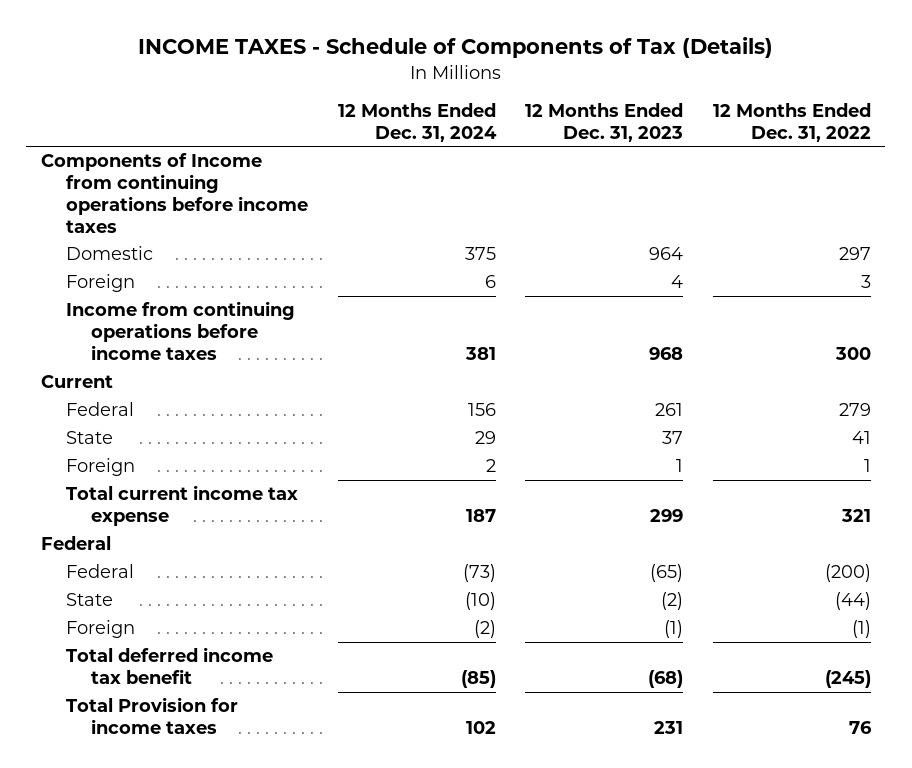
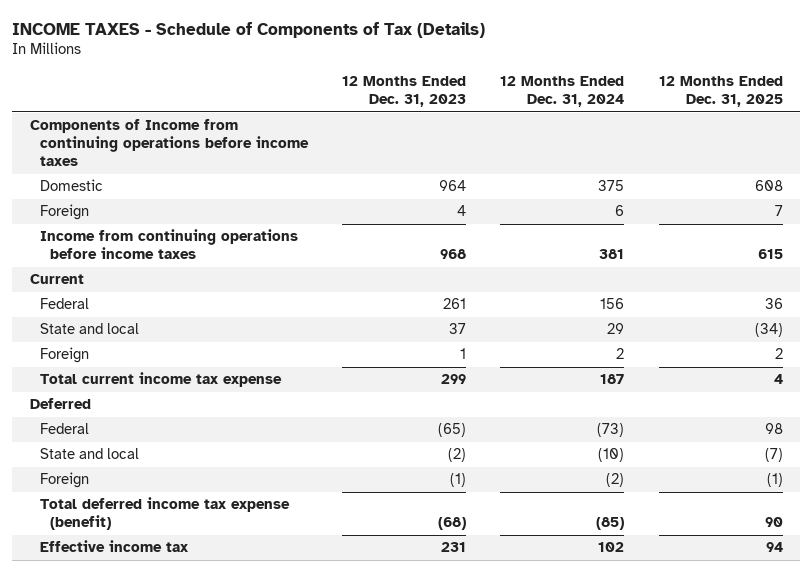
[712,103,871,142] 12 Months Ended Dec. 31, 2022 -> none
none -> [658,76,783,108] 12 Months Ended Dec. 31, 2025
[66,431,114,445] State -> [39,323,139,335] State and local
[41,536,112,551] Federal -> [29,398,91,410] Deferred
[66,593,114,607] State -> [39,448,139,460] State and local
[66,647,274,685] Total deferred income tax benefit -> [39,497,290,531] Total deferred income tax expense (benefit)
[66,697,239,735] Total Provision for income taxes -> [39,540,188,553] Effective income tax

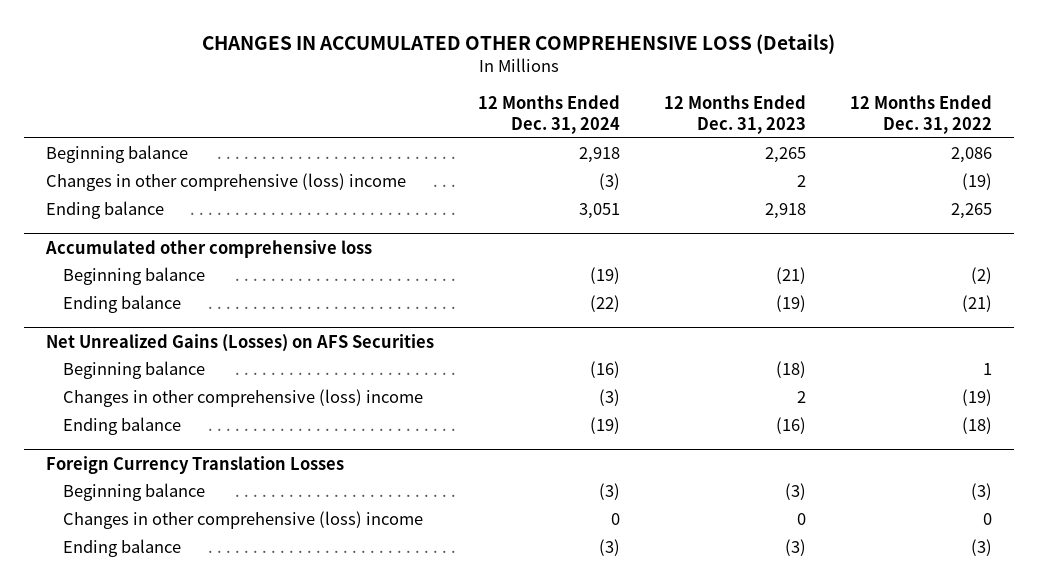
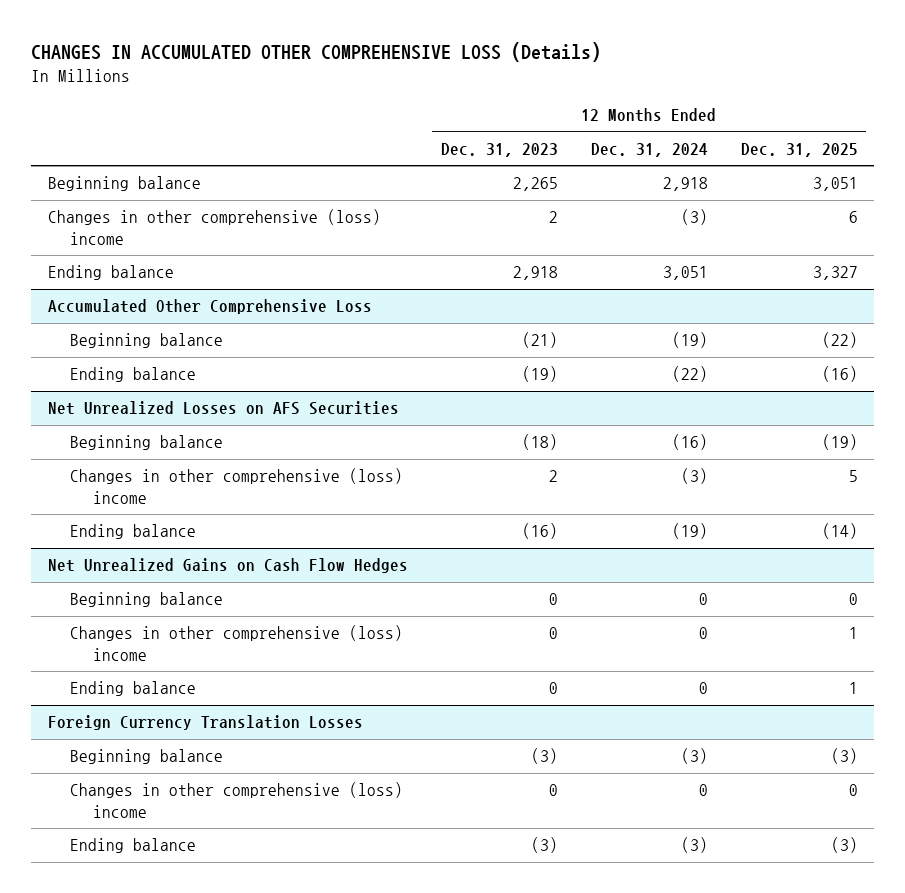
[850,94,993,134] 12 Months Ended Dec. 31, 2022 -> none
none -> [740,142,858,157] Dec. 31, 2025
[44,239,372,258] Accumulated other comprehensive loss -> [47,299,372,315] Accumulated Other Comprehensive Loss
[45,333,434,352] Net Unrealized Gains (Losses) on AFS Securities -> [47,401,399,416] Net Unrealized Losses on AFS Securities
none -> [47,558,408,574] Net Unrealized Gains on Cash Flow Hedges
none -> [70,592,224,608] Beginning balance
none -> [70,625,404,661] Changes in other comprehensive (loss) income
none -> [70,681,197,697] Ending balance

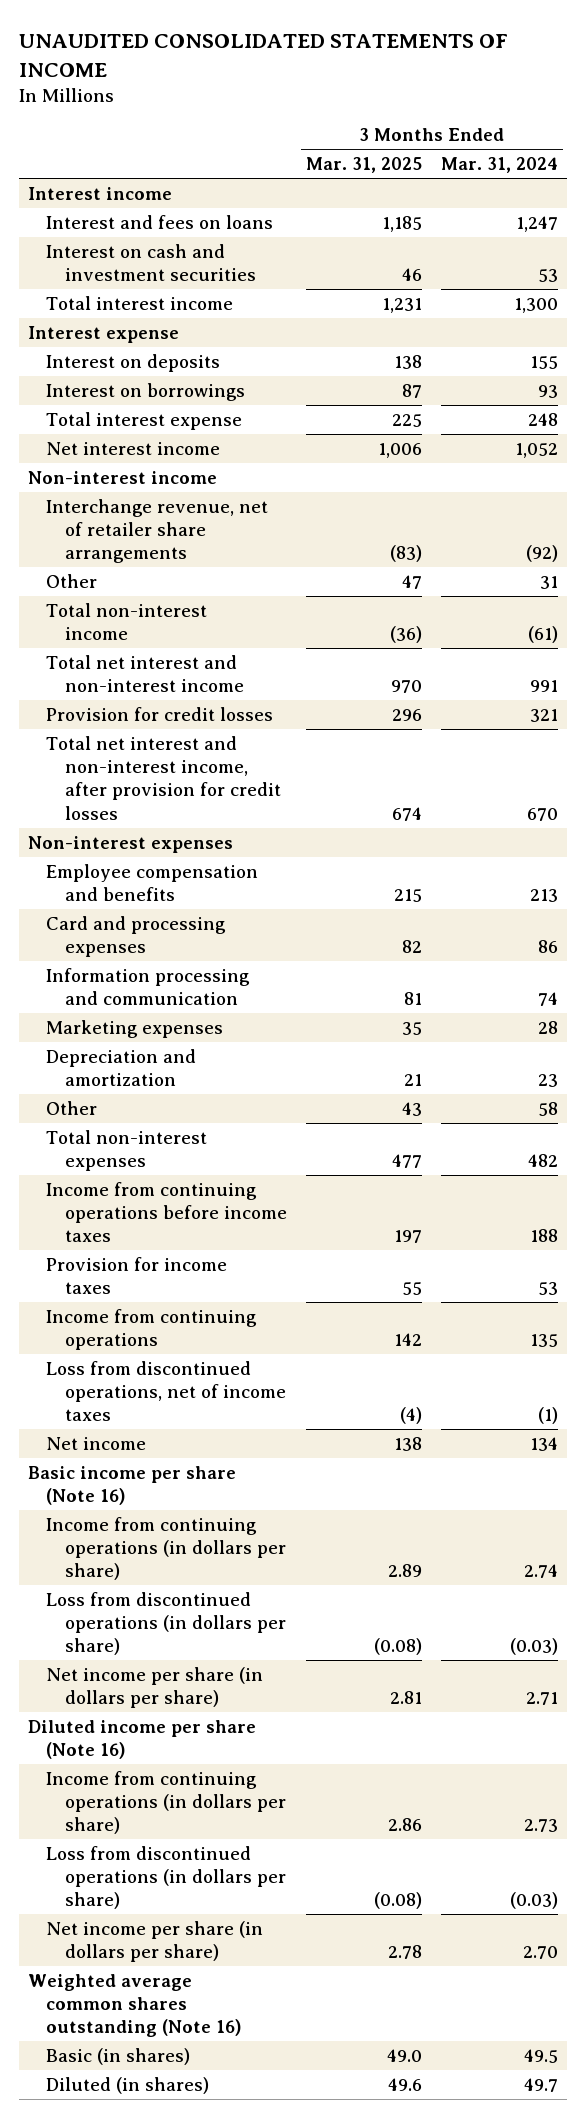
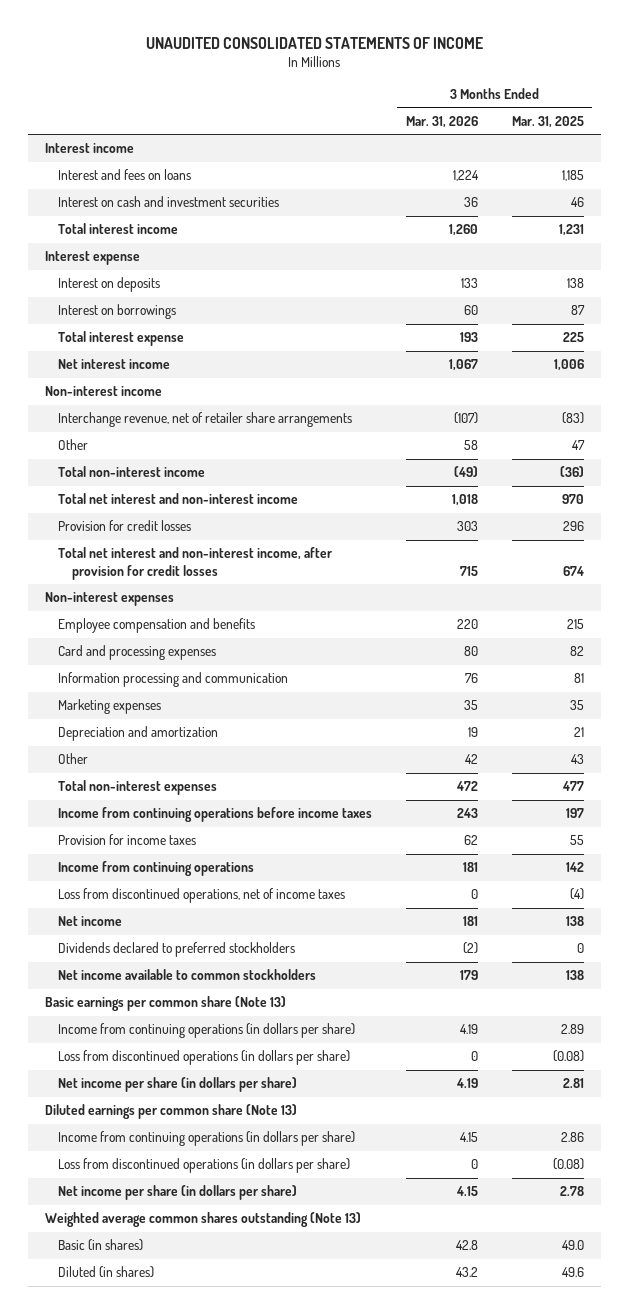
[440,157,558,174] Mar. 31, 2024 -> none
none -> [405,115,478,128] Mar. 31, 2026
none -> [58,942,296,958] Dividends declared to preferred stockholders
none -> [58,969,317,981] Net income available to common stockholders
[28,1465,237,1506] Basic income per share (Note 16) -> [44,996,286,1012] Basic earnings per common share (Note 13)
[28,1719,257,1760] Diluted income per share (Note 16) -> [44,1104,297,1120] Diluted earnings per common share (Note 13)
[28,1973,243,2038] Weighted average common shares outstanding (Note 16) -> [44,1212,361,1228] Weighted average common shares outstanding (Note 13)

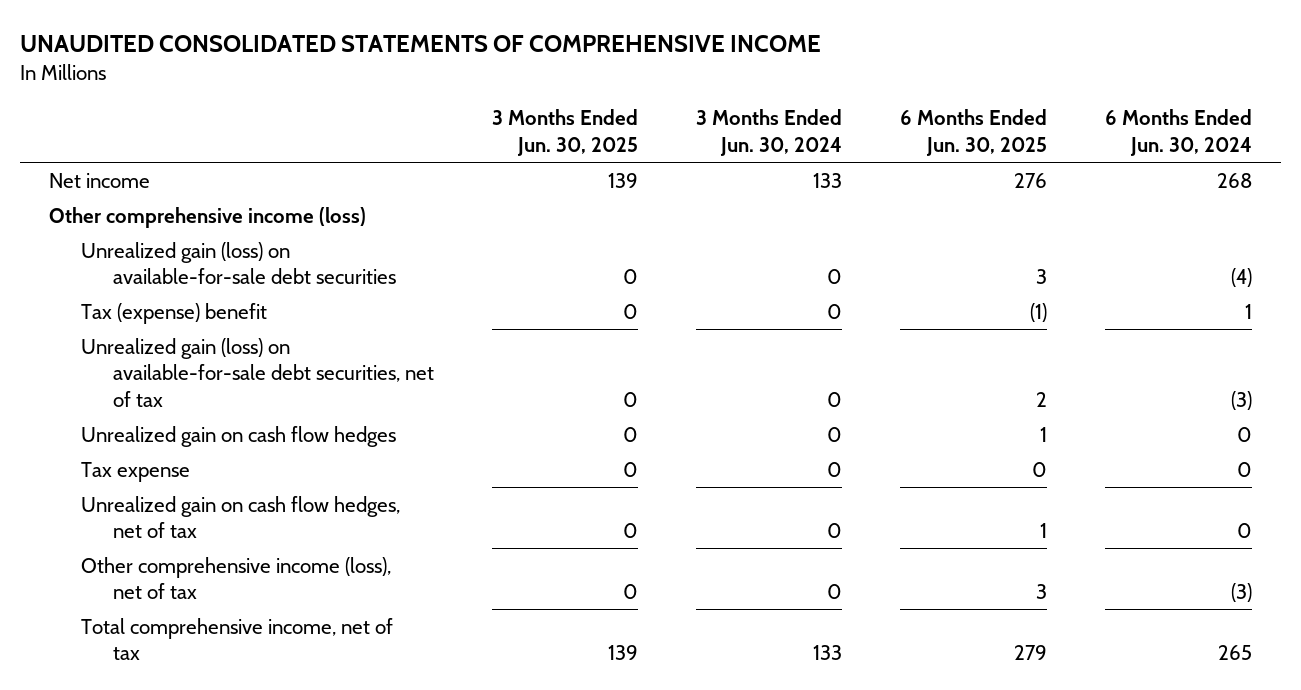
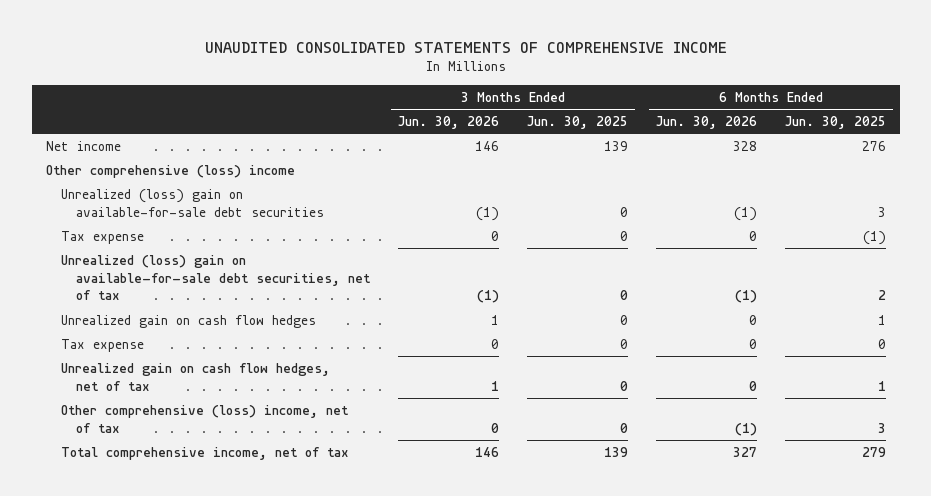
[695,109,842,156] 3 Months Ended Jun. 30, 2024 -> none
[1104,109,1252,156] 6 Months Ended Jun. 30, 2024 -> none
none -> [397,115,499,129] Jun. 30, 2026
none -> [655,115,757,129] Jun. 30, 2026
[48,206,366,228] Other comprehensive income (loss) -> [45,164,295,178] Other comprehensive (loss) income
[81,241,397,285] Unrealized gain (loss) on available-for-sale debt securities -> [60,188,324,217] Unrealized (loss) gain on available-for-sale debt securities
[81,302,268,324] Tax (expense) benefit -> [60,230,144,244] Tax expense
[81,337,435,407] Unrealized gain (loss) on available-for-sale debt securities, net of tax -> [60,254,371,301] Unrealized (loss) gain on available-for-sale debt securities, net of tax
[81,556,392,600] Other comprehensive income (loss), net of tax -> [60,404,349,433] Other comprehensive (loss) income, net of tax

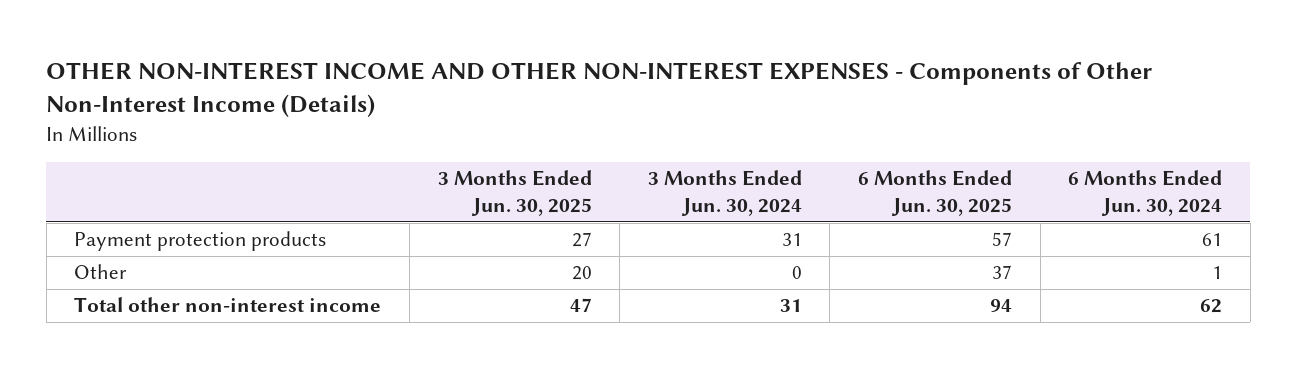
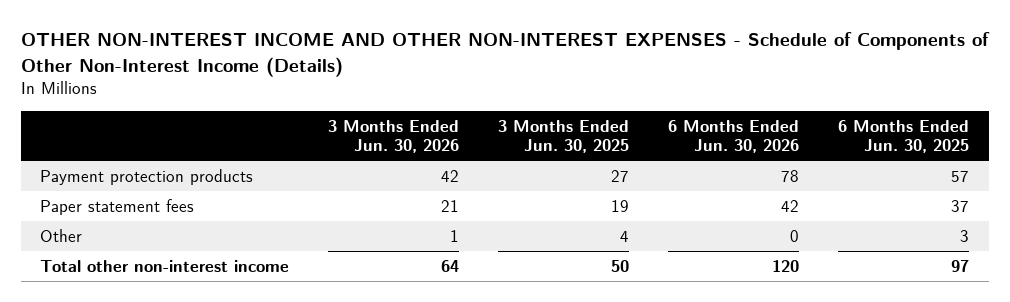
[46,62,1153,118] OTHER NON-INTEREST INCOME AND OTHER NON-INTEREST EXPENSES - Components of Other Non-Interest Income (Details) -> [20,32,990,77] OTHER NON-INTEREST INCOME AND OTHER NON-INTEREST EXPENSES - Schedule of Components of Other Non-Interest Income (Details)
[647,170,802,217] 3 Months Ended Jun. 30, 2024 -> none
[1068,170,1223,217] 6 Months Ended Jun. 30, 2024 -> none
none -> [328,119,460,153] 3 Months Ended Jun. 30, 2026
none -> [668,119,800,153] 6 Months Ended Jun. 30, 2026
none -> [40,198,195,215] Paper statement fees
[571,266,592,281] 20 -> [620,229,630,242] 4
[992,265,1013,280] 37 -> [960,229,970,242] 3
[569,298,592,313] 47 -> [611,259,630,272] 50
[990,299,1013,313] 94 -> [951,259,970,272] 97

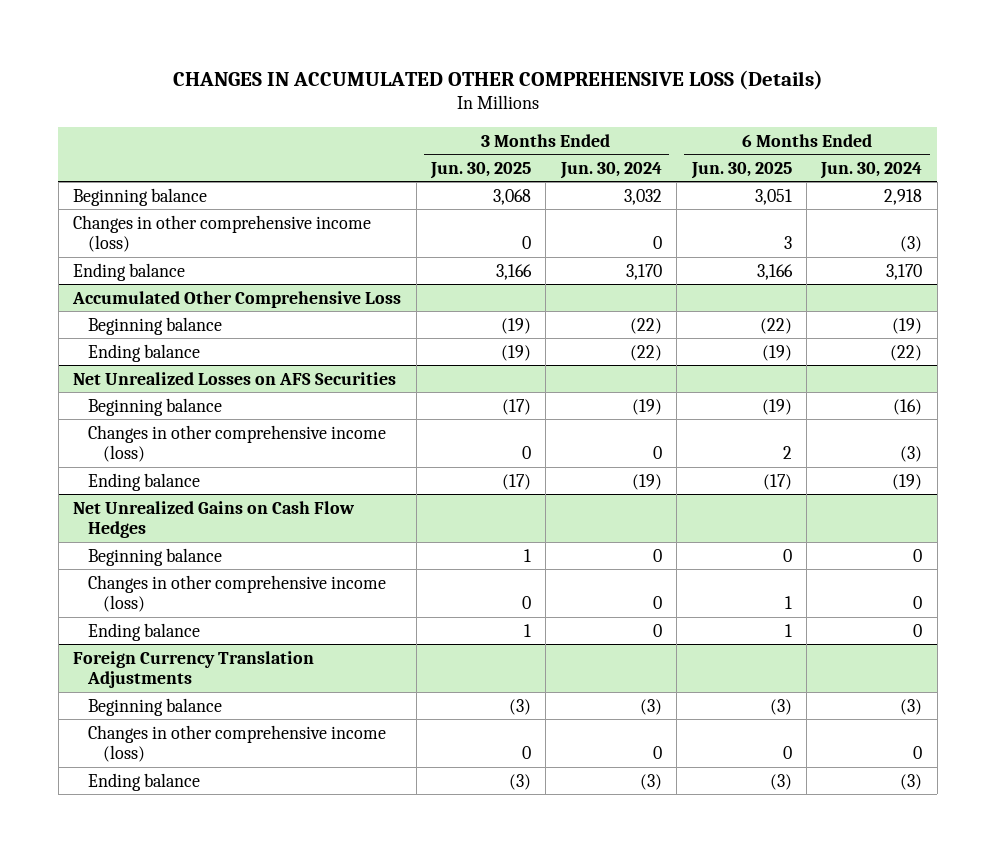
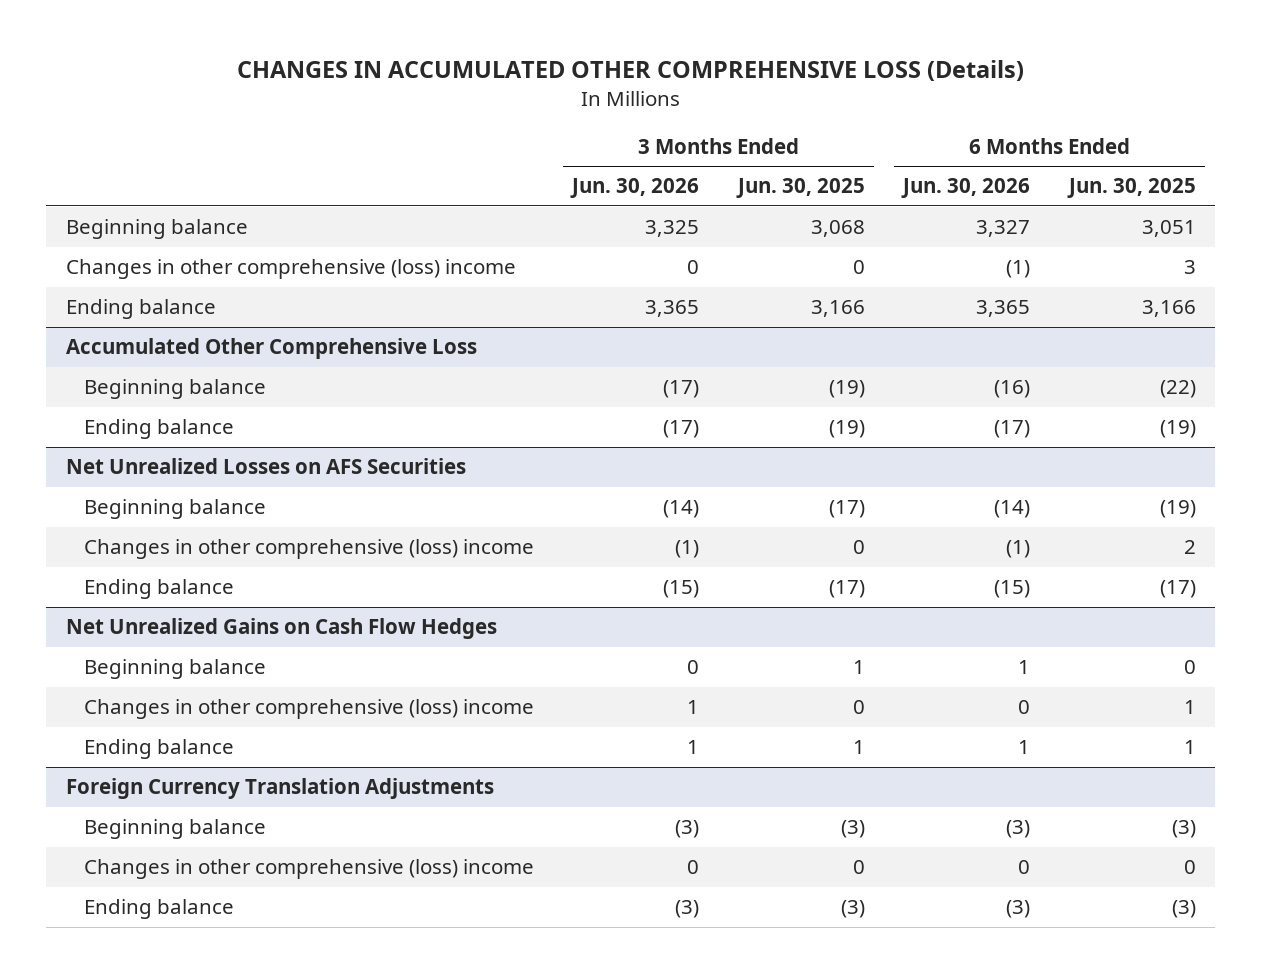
[559,161,662,179] Jun. 30, 2024 -> none
[820,161,923,179] Jun. 30, 2024 -> none
none -> [570,178,700,199] Jun. 30, 2026
none -> [901,178,1031,199] Jun. 30, 2026
[73,214,372,252] Changes in other comprehensive income (loss) -> [65,259,516,280] Changes in other comprehensive (loss) income
[88,424,387,462] Changes in other comprehensive income (loss) -> [83,539,534,560] Changes in other comprehensive (loss) income
[88,574,387,612] Changes in other comprehensive income (loss) -> [83,699,534,720] Changes in other comprehensive (loss) income
[88,724,387,762] Changes in other comprehensive income (loss) -> [83,859,534,880] Changes in other comprehensive (loss) income

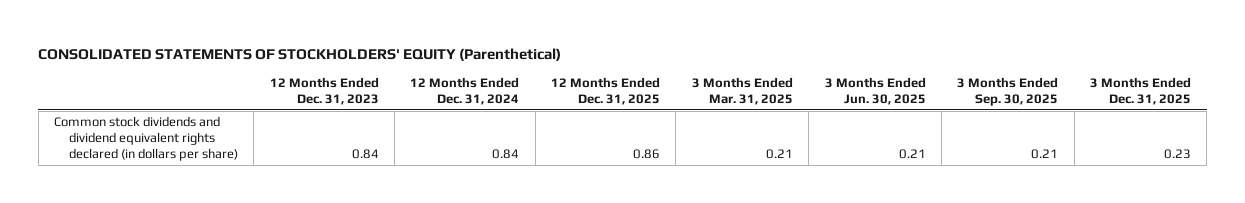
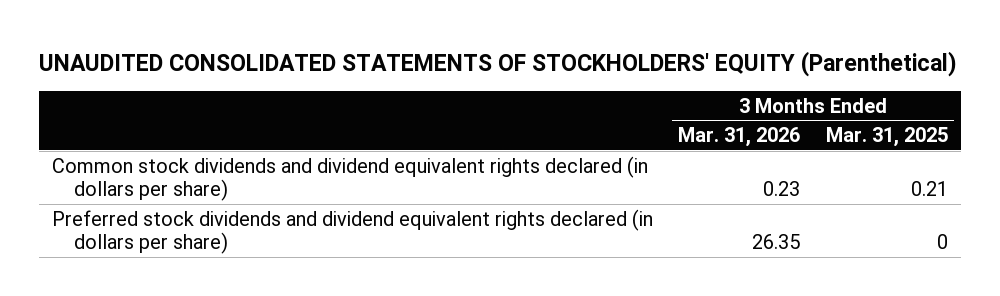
[38,47,562,61] CONSOLIDATED STATEMENTS OF STOCKHOLDERS' EQUITY (Parenthetical) -> [39,50,958,77] UNAUDITED CONSOLIDATED STATEMENTS OF STOCKHOLDERS' EQUITY (Parenthetical)
[269,76,379,105] 12 Months Ended Dec. 31, 2023 -> none
[410,76,520,105] 12 Months Ended Dec. 31, 2024 -> none
[551,76,661,105] 12 Months Ended Dec. 31, 2025 -> none
[824,76,926,105] 3 Months Ended Jun. 30, 2025 -> none
[957,76,1059,106] 3 Months Ended Sep. 30, 2025 -> none
[1089,76,1191,105] 3 Months Ended Dec. 31, 2025 -> none
none -> [678,126,801,147] Mar. 31, 2026
none -> [51,208,653,255] Preferred stock dividends and dividend equivalent rights declared (in dollars per share)

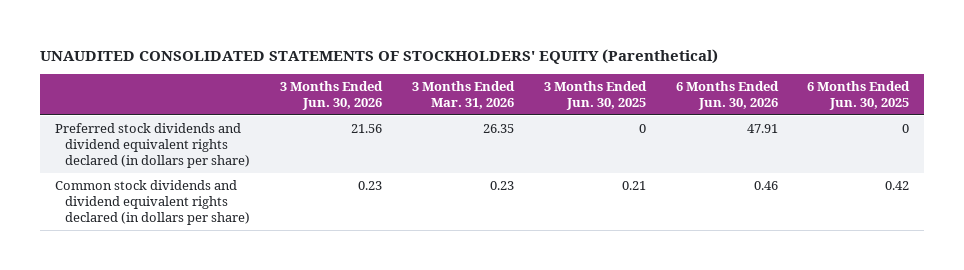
[825,126,948,147] Mar. 31, 2025 -> none
none -> [280,81,384,110] 3 Months Ended Jun. 30, 2026
none -> [543,81,647,110] 3 Months Ended Jun. 30, 2025
none -> [675,81,779,110] 6 Months Ended Jun. 30, 2026
none -> [807,81,911,110] 6 Months Ended Jun. 30, 2025
[51,155,648,202] Common stock dividends and dividend equivalent rights declared (in dollars per share) -> [55,180,251,225] Common stock dividends and dividend equivalent rights declared (in dollars per share)

